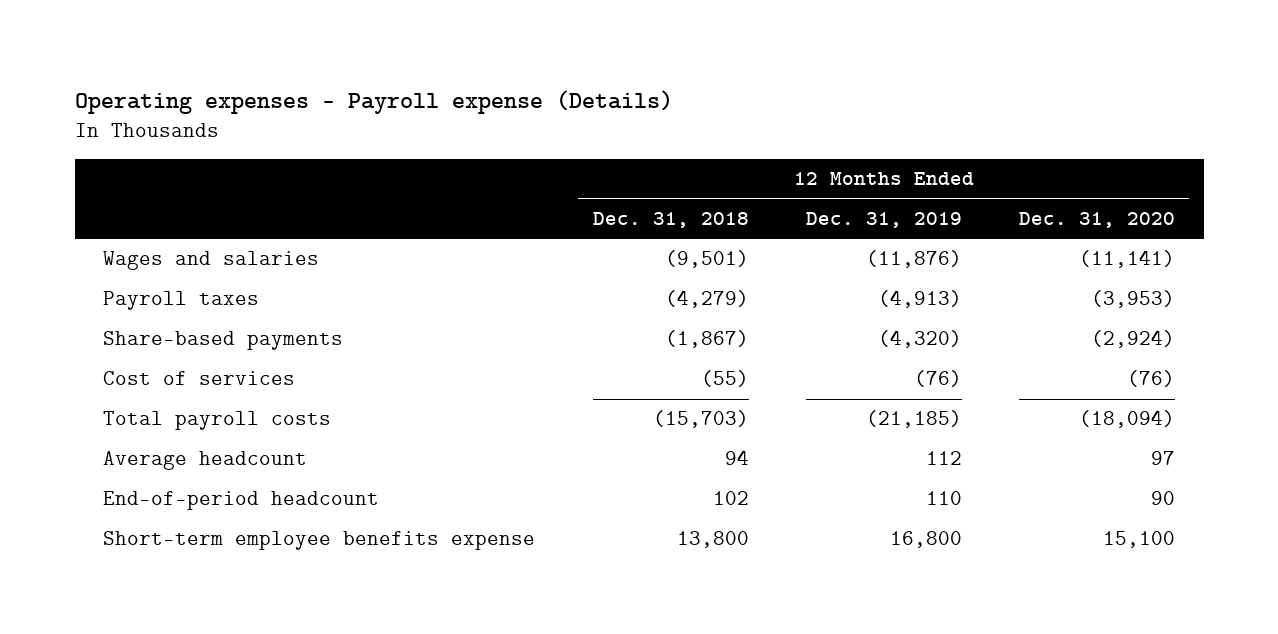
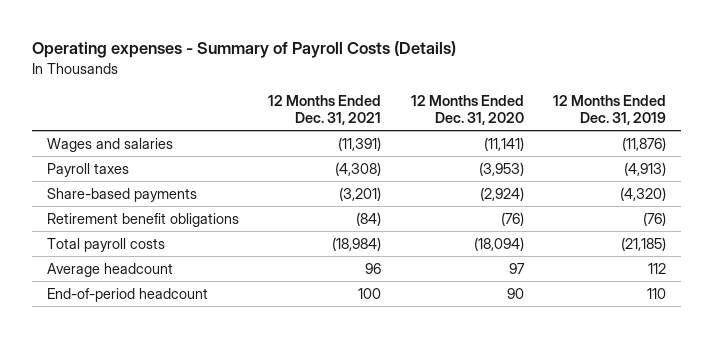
[74,90,673,115] Operating expenses - Payroll expense (Details) -> [31,41,456,59] Operating expenses - Summary of Payroll Costs (Details)
[592,212,749,229] Dec. 31, 2018 -> none
none -> [268,95,382,126] 12 Months Ended Dec. 31, 2021
[103,371,296,386] Cost of services -> [46,212,239,227] Retirement benefit obligations
[103,531,536,551] Short-term employee benefits expense -> none

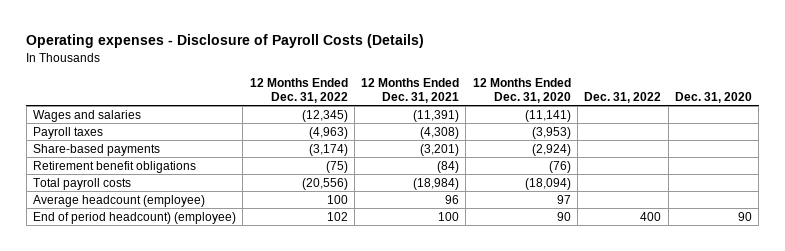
[31,41,456,59] Operating expenses - Summary of Payroll Costs (Details) -> [26,34,425,49] Operating expenses - Disclosure of Payroll Costs (Details)
[553,95,667,126] 12 Months Ended Dec. 31, 2019 -> none
none -> [249,77,348,103] 12 Months Ended Dec. 31, 2022
none -> [584,91,662,103] Dec. 31, 2022
none -> [675,91,753,103] Dec. 31, 2020
[46,262,173,277] Average headcount -> [32,194,205,207] Average headcount (employee)
[46,287,208,302] End-of-period headcount -> [32,211,236,224] End of period headcount) (employee)

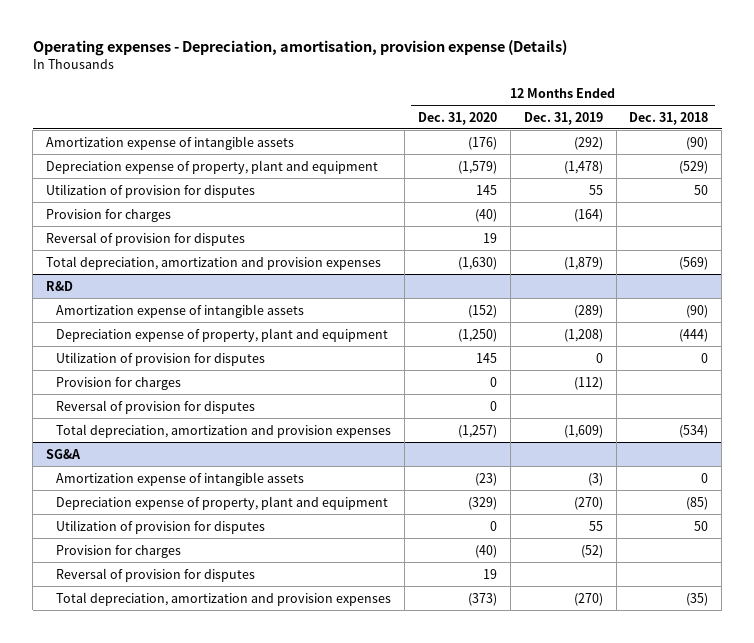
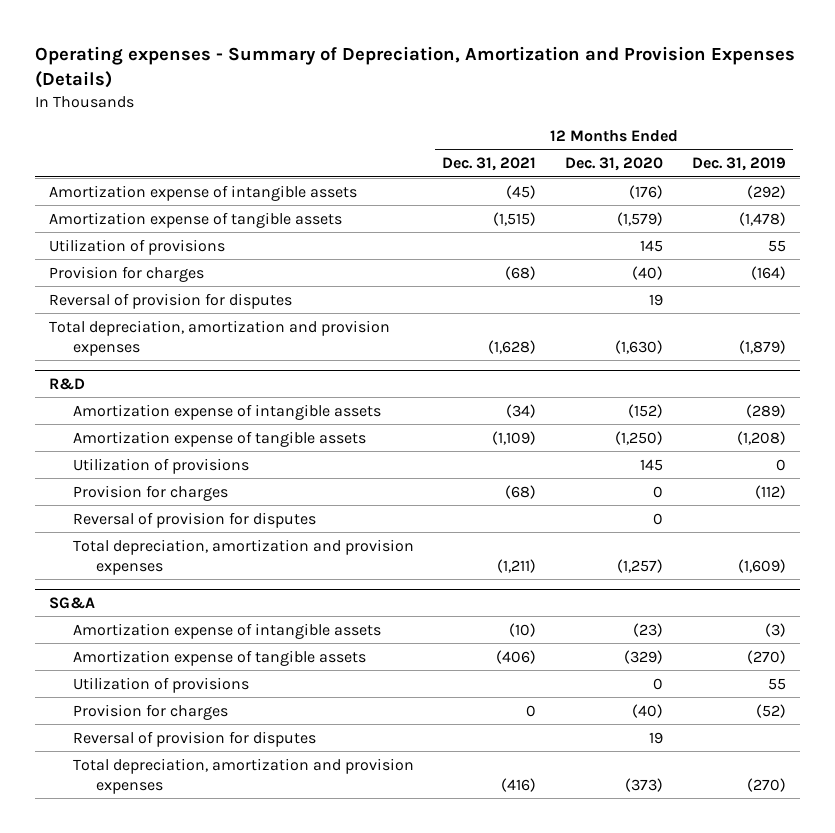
[32,39,567,56] Operating expenses - Depreciation, amortisation, provision expense (Details) -> [34,45,795,88] Operating expenses - Summary of Depreciation, Amortization and Provision Expenses (Details)
[629,111,709,125] Dec. 31, 2018 -> none
none -> [442,157,537,172] Dec. 31, 2021
[45,159,378,174] Depreciation expense of property, plant and equipment -> [48,211,342,228] Amortization expense of tangible assets
[45,183,255,198] Utilization of provision for disputes -> [48,238,225,255] Utilization of provisions
[55,327,388,342] Depreciation expense of property, plant and equipment -> [72,430,366,447] Amortization expense of tangible assets
[55,351,265,366] Utilization of provision for disputes -> [72,457,249,474] Utilization of provisions
[55,495,388,510] Depreciation expense of property, plant and equipment -> [72,649,366,666] Amortization expense of tangible assets
[55,519,265,534] Utilization of provision for disputes -> [72,676,249,693] Utilization of provisions

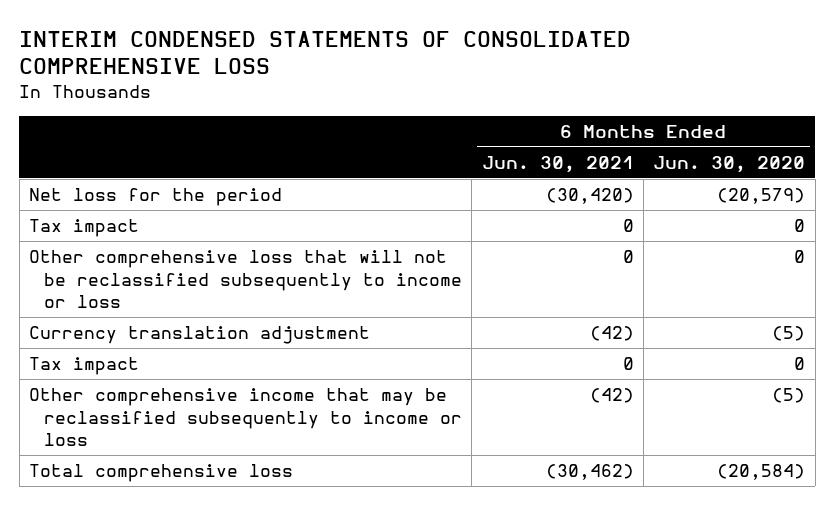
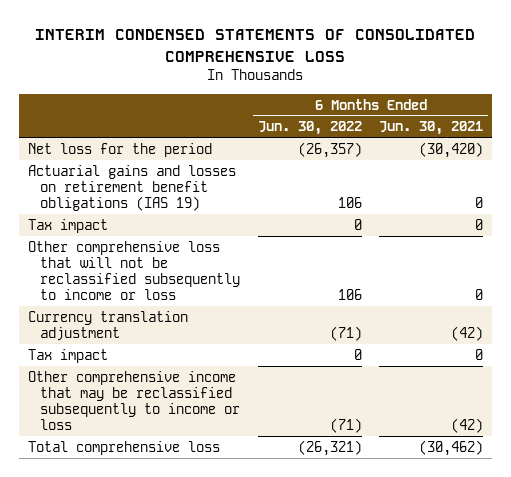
[653,155,806,173] Jun. 30, 2020 -> none
none -> [257,121,362,136] Jun. 30, 2022
none -> [27,164,236,211] Actuarial gains and losses on retirement benefit obligations (IAS 19)

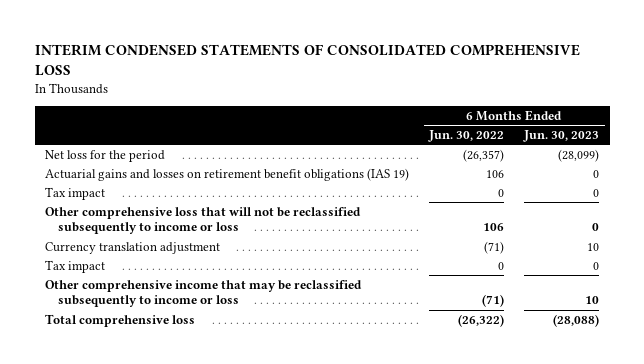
[379,121,484,136] Jun. 30, 2021 -> none
none -> [523,130,600,143] Jun. 30, 2023
[297,439,362,456] (26,321) -> [458,313,505,327] (26,322)

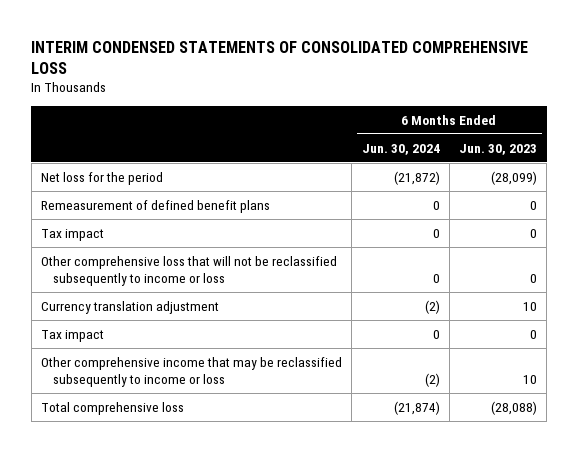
[428,130,505,143] Jun. 30, 2022 -> none
none -> [361,143,440,155] Jun. 30, 2024
[44,167,409,181] Actuarial gains and losses on retirement benefit obligations (IAS 19) -> [41,199,271,213] Remeasurement of defined benefit plans

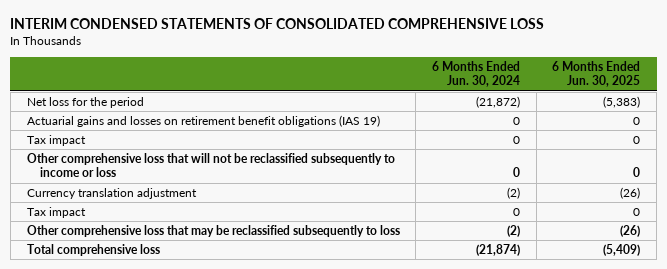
[459,143,538,155] Jun. 30, 2023 -> none
none -> [552,61,641,88] 6 Months Ended Jun. 30, 2025
[41,199,271,213] Remeasurement of defined benefit plans -> [26,115,380,128] Actuarial gains and losses on retirement benefit obligations (IAS 19)
[41,356,343,388] Other comprehensive income that may be reclassified subsequently to income or loss -> [26,225,400,238] Other comprehensive loss that may be reclassified subsequently to loss

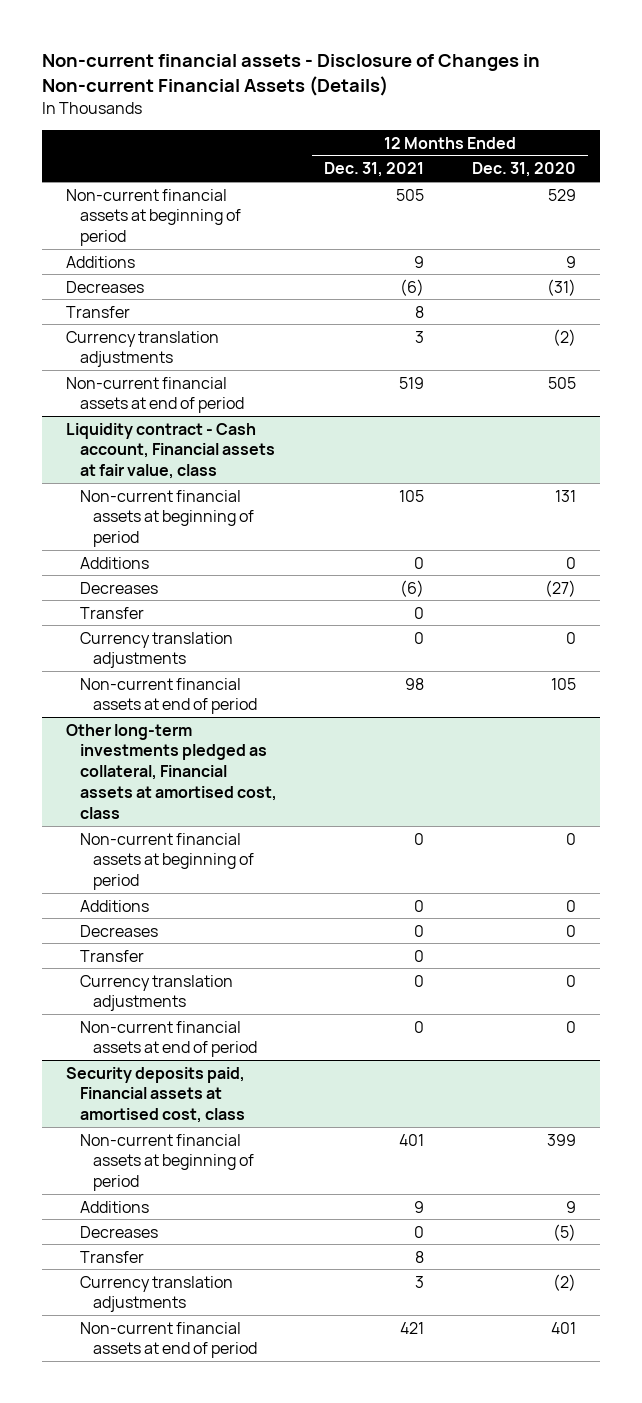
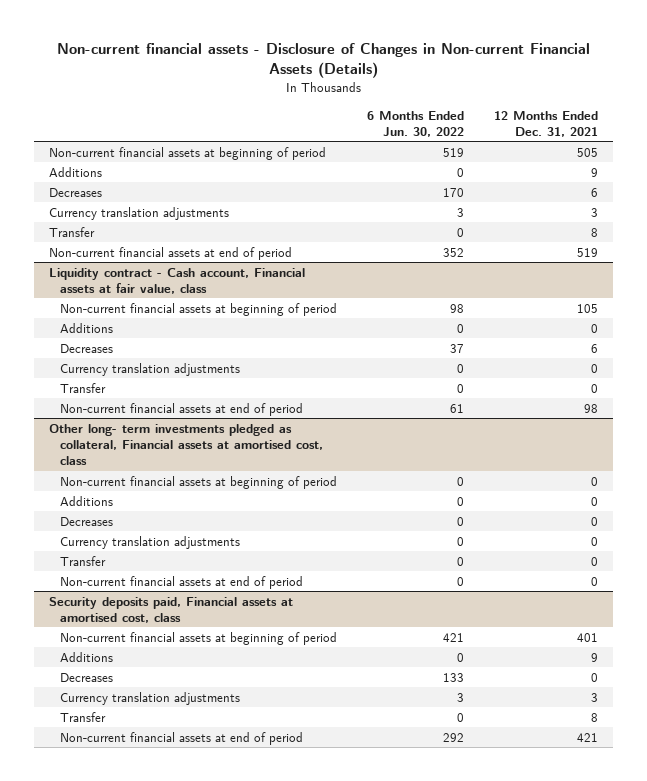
[471,162,576,178] Dec. 31, 2020 -> none
none -> [367,110,465,137] 6 Months Ended Jun. 30, 2022
[400,278,425,296] (6) -> [591,187,599,197] 6
[66,305,131,318] Transfer -> [49,226,96,237] Transfer
[400,579,425,597] (6) -> [591,343,599,353] 6
[79,606,144,619] Transfer -> [60,382,107,393] Transfer
[66,723,277,819] Other long-term investments pledged as collateral, Financial assets at amortised cost, class -> [49,423,324,465] Other long- term investments pledged as collateral, Financial assets at amortised cost, class
[79,949,144,962] Transfer -> none
none -> [60,555,107,566] Transfer
[79,1250,144,1263] Transfer -> [60,711,107,722] Transfer

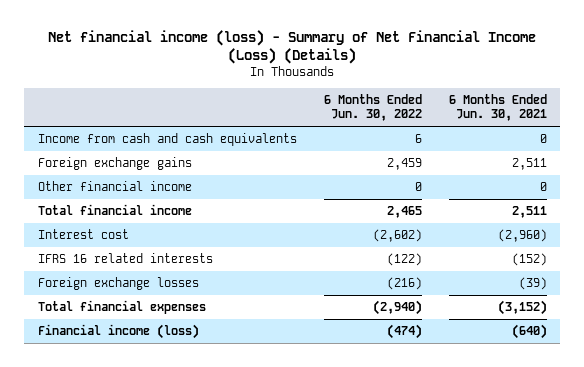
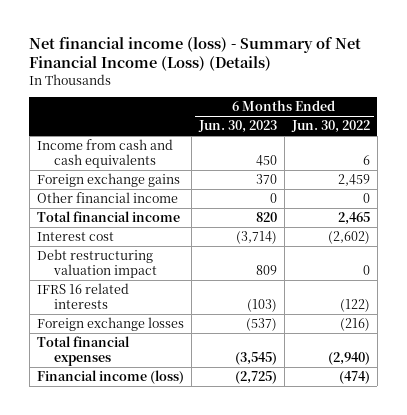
[448,93,547,122] 6 Months Ended Jun. 30, 2021 -> none
none -> [197,120,277,134] Jun. 30, 2023
none -> [36,249,158,278] Debt restructuring valuation impact

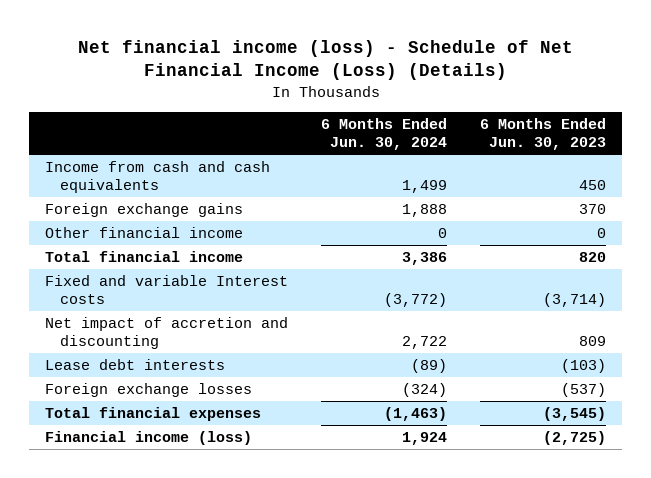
[29,36,362,72] Net financial income (loss) - Summary of Net Financial Income (Loss) (Details) -> [77,39,573,81] Net financial income (loss) - Schedule of Net Financial Income (Loss) (Details)
[290,120,370,134] Jun. 30, 2022 -> none
none -> [321,118,448,151] 6 Months Ended Jun. 30, 2024
[36,249,158,278] Debt restructuring valuation impact -> none
[36,232,114,242] Interest cost -> [45,275,289,304] Fixed and variable Interest costs
none -> [45,317,289,349] Net impact of accretion and discounting
[36,283,129,309] IFRS 16 related interests -> [45,359,226,371] Lease debt interests

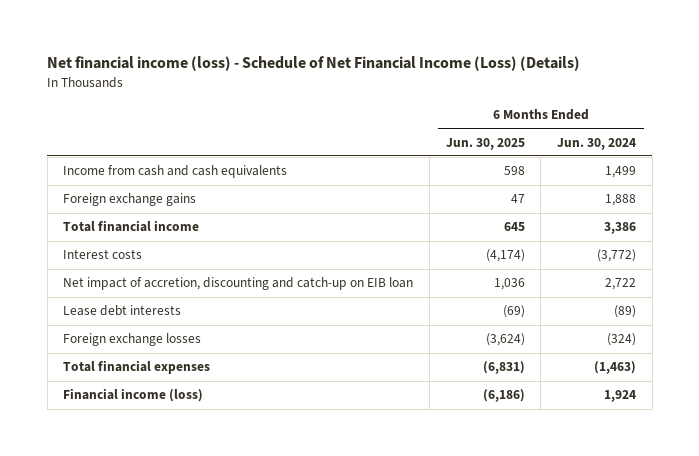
[479,118,606,151] 6 Months Ended Jun. 30, 2023 -> none
none -> [445,137,525,150] Jun. 30, 2025
[45,227,244,239] Other financial income -> none
[45,275,289,304] Fixed and variable Interest costs -> [63,249,143,260] Interest costs
[45,317,289,349] Net impact of accretion and discounting -> [63,277,414,291] Net impact of accretion, discounting and catch-up on EIB loan

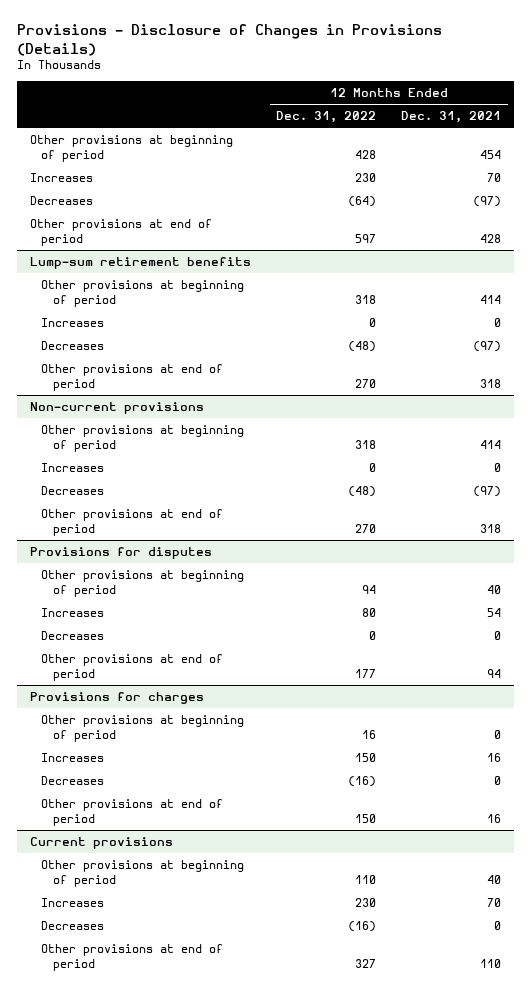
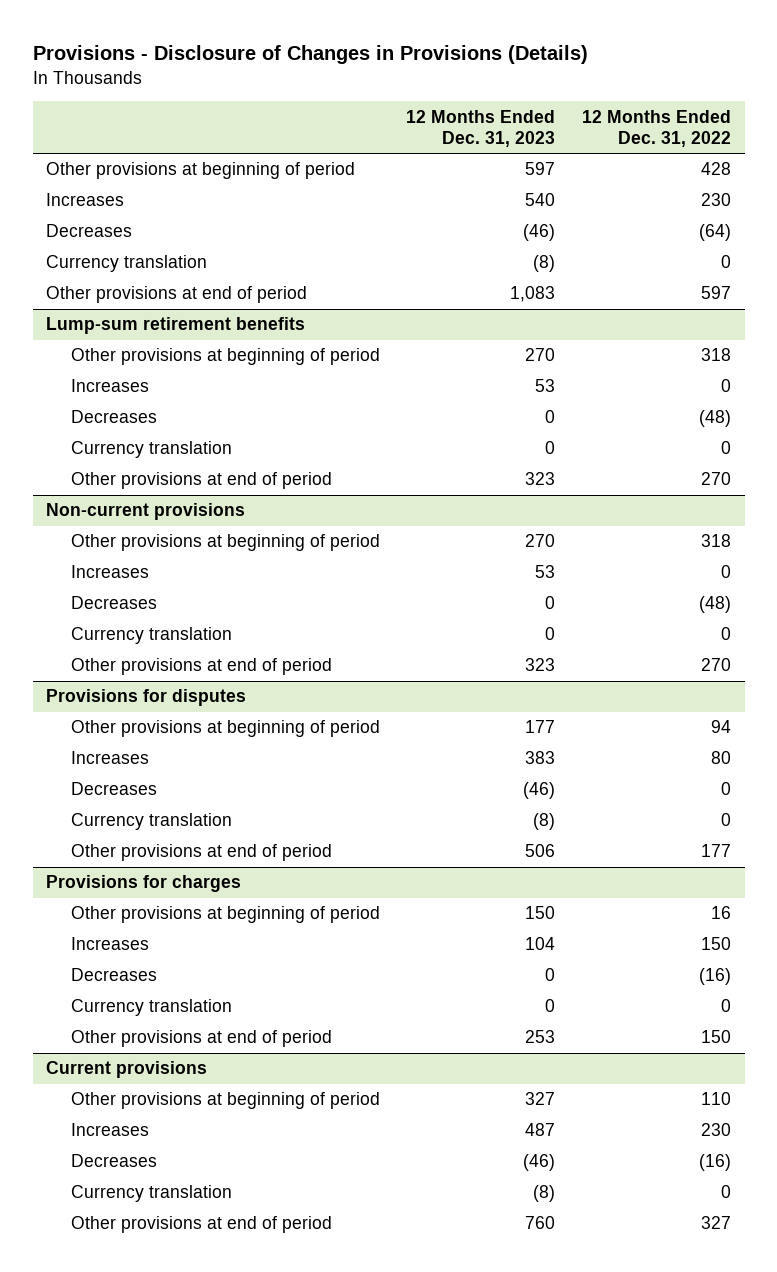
[401,111,502,124] Dec. 31, 2021 -> none
none -> [406,109,556,147] 12 Months Ended Dec. 31, 2023
none -> [46,255,208,273] Currency translation
none -> [70,441,232,459] Currency translation
none -> [70,627,232,645] Currency translation
none -> [70,813,232,831] Currency translation
none -> [70,999,232,1017] Currency translation
none -> [70,1185,232,1203] Currency translation

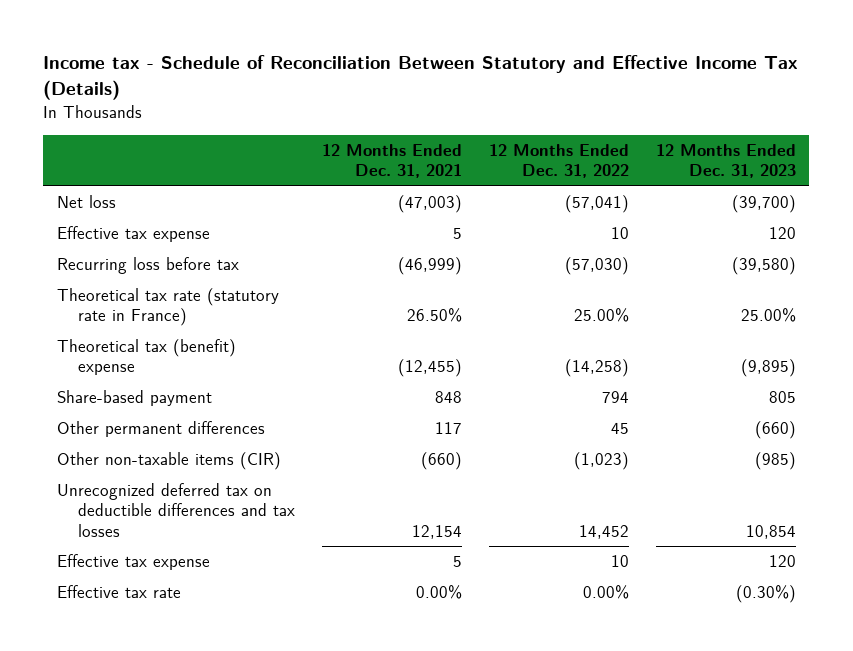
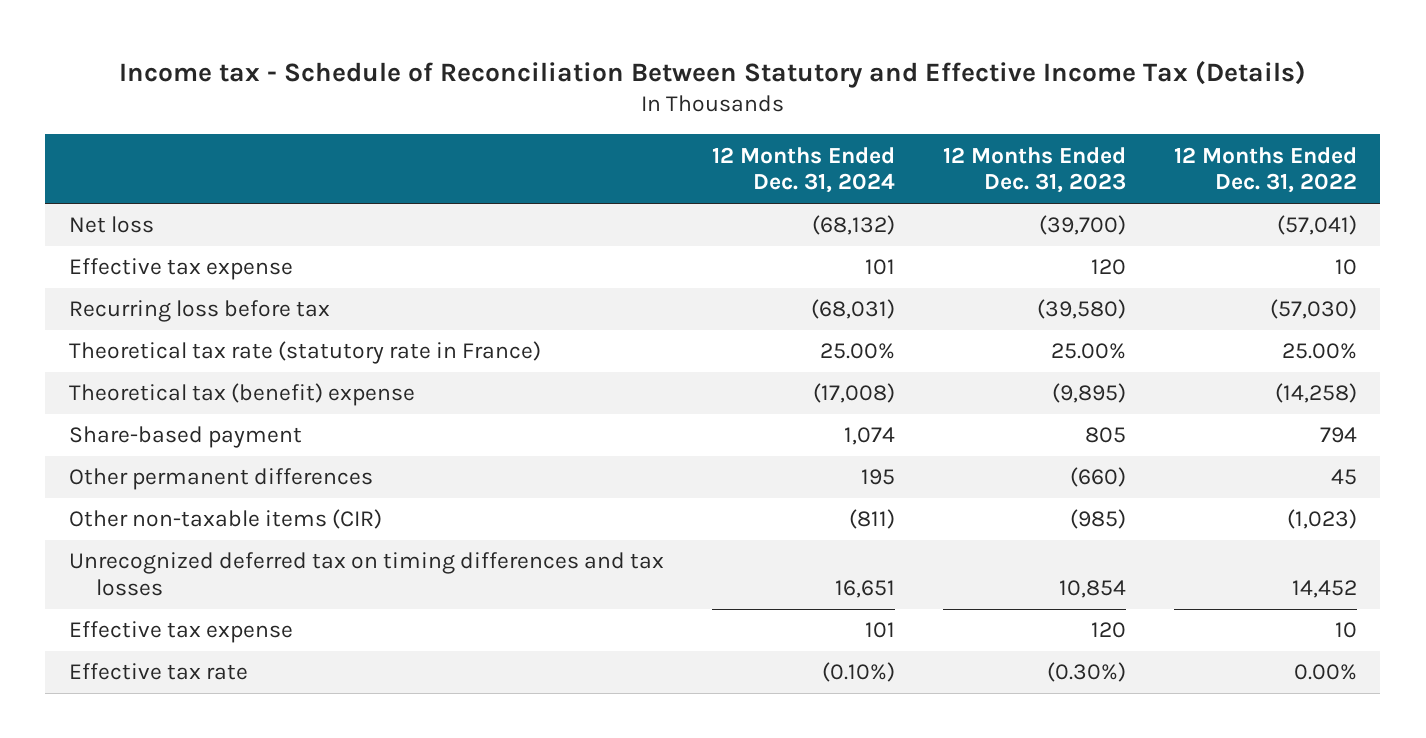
[321,143,462,179] 12 Months Ended Dec. 31, 2021 -> none
none -> [711,146,895,194] 12 Months Ended Dec. 31, 2024
[56,483,295,537] Unrecognized deferred tax on deductible differences and tax losses -> [69,552,665,596] Unrecognized deferred tax on timing differences and tax losses

